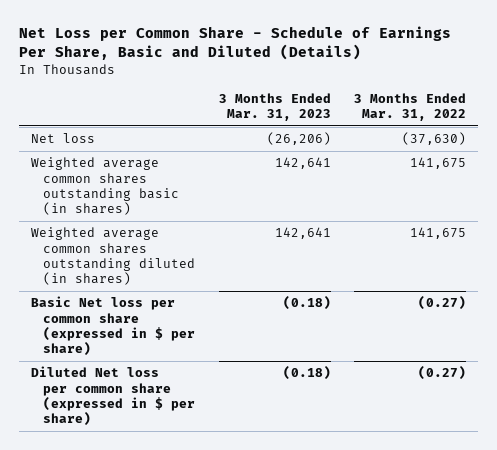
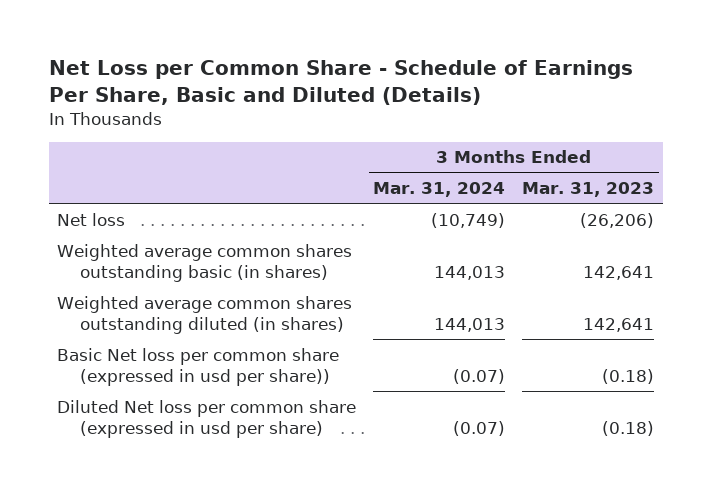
[354,92,467,122] 3 Months Ended Mar. 31, 2022 -> none
none -> [373,182,506,198] Mar. 31, 2024
[30,296,196,357] Basic Net loss per common share (expressed in $ per share) -> [57,347,340,386] Basic Net loss per common share (expressed in usd per share))
[30,366,196,427] Diluted Net loss per common share (expressed in $ per share) -> [57,399,357,438] Diluted Net loss per common share (expressed in usd per share)

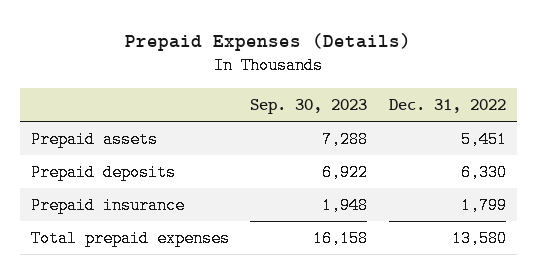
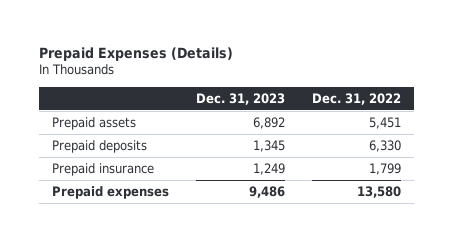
[250,98,368,114] Sep. 30, 2023 -> none
none -> [196,92,286,105] Dec. 31, 2023
[30,229,230,247] Total prepaid expenses -> [52,186,170,200] Prepaid expenses

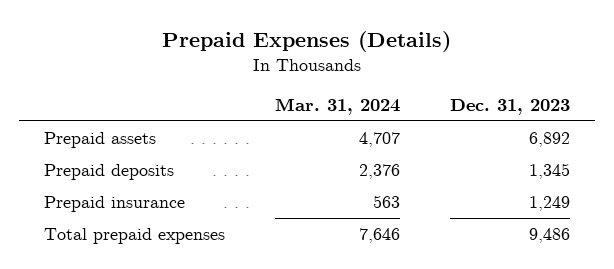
[312,92,402,105] Dec. 31, 2022 -> none
none -> [275,98,401,116] Mar. 31, 2024
[52,186,170,200] Prepaid expenses -> [44,228,226,245] Total prepaid expenses

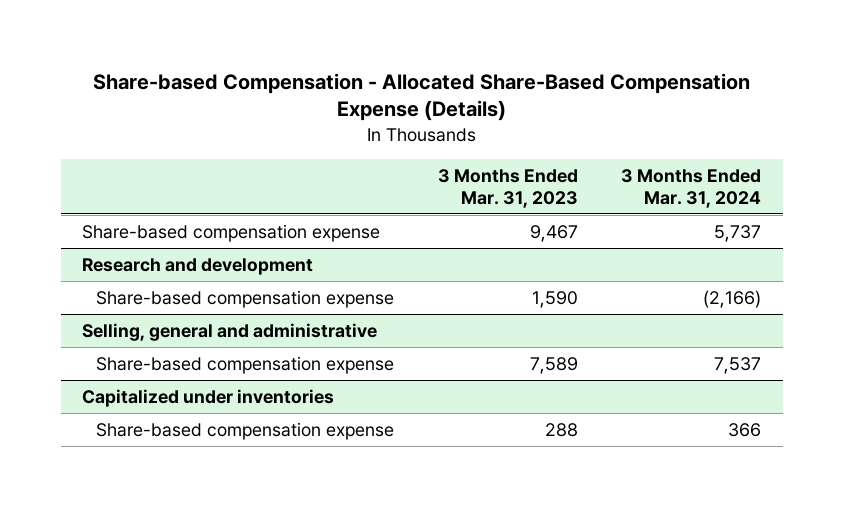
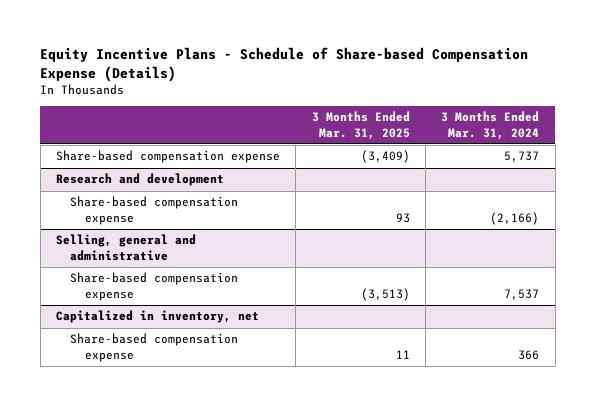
[92,72,750,122] Share-based Compensation - Allocated Share-Based Compensation Expense (Details) -> [40,46,529,82] Equity Incentive Plans - Schedule of Share-based Compensation Expense (Details)
[437,168,578,208] 3 Months Ended Mar. 31, 2023 -> none
none -> [311,111,410,140] 3 Months Ended Mar. 31, 2025
[82,388,335,407] Capitalized under inventories -> [55,310,259,324] Capitalized in inventory, net

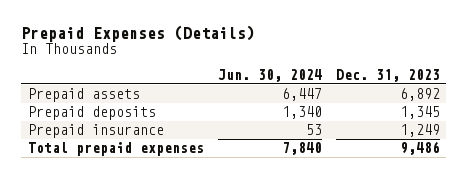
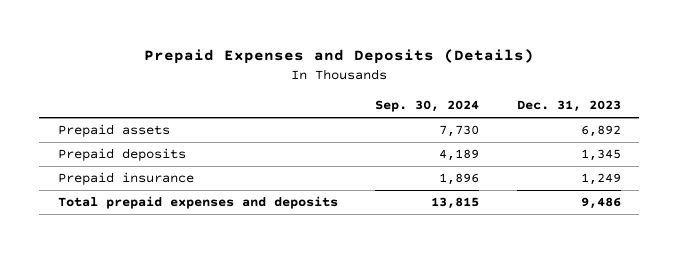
[21,24,256,42] Prepaid Expenses (Details) -> [144,49,535,65] Prepaid Expenses and Deposits (Details)
[217,68,322,82] Jun. 30, 2024 -> none
none -> [375,100,480,113] Sep. 30, 2024
[28,142,205,157] Total prepaid expenses -> [57,196,338,210] Total prepaid expenses and deposits

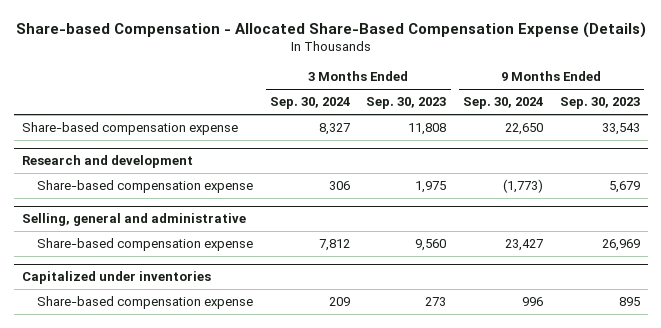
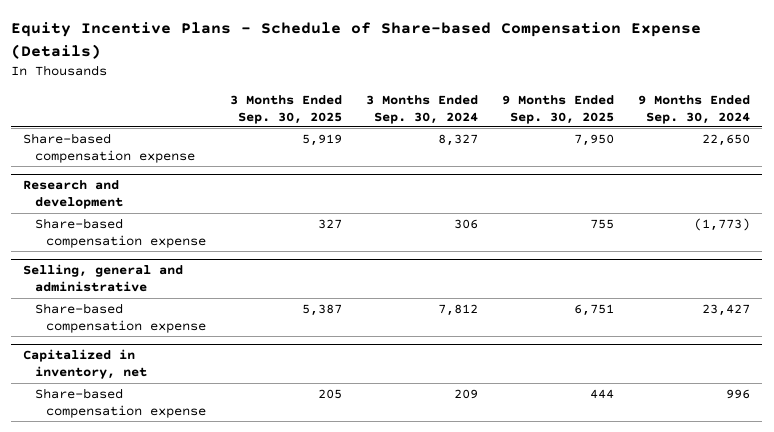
[15,21,646,38] Share-based Compensation - Allocated Share-Based Compensation Expense (Details) -> [11,22,702,59] Equity Incentive Plans - Schedule of Share-based Compensation Expense (Details)
[366,97,447,110] Sep. 30, 2023 -> none
[559,97,640,110] Sep. 30, 2023 -> none
none -> [230,94,343,124] 3 Months Ended Sep. 30, 2025
none -> [502,94,615,124] 9 Months Ended Sep. 30, 2025
[21,271,211,285] Capitalized under inventories -> [23,349,147,380] Capitalized in inventory, net

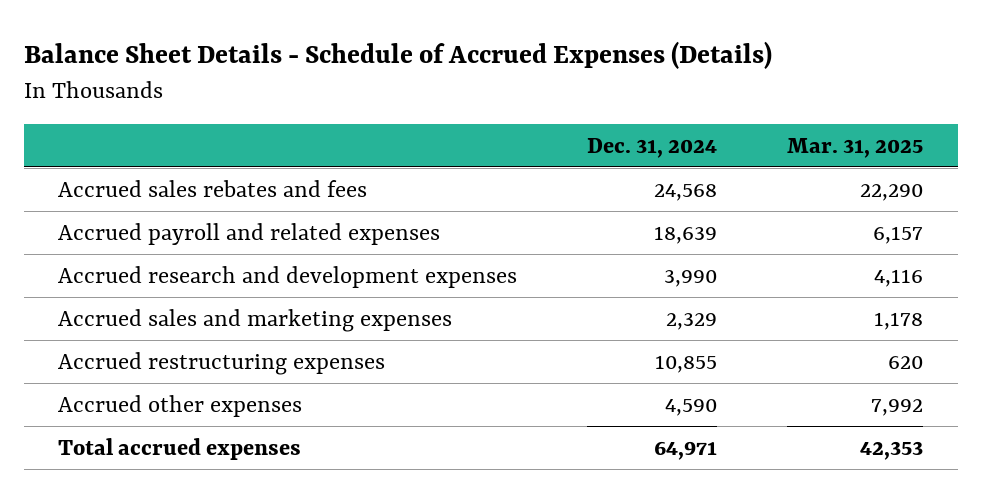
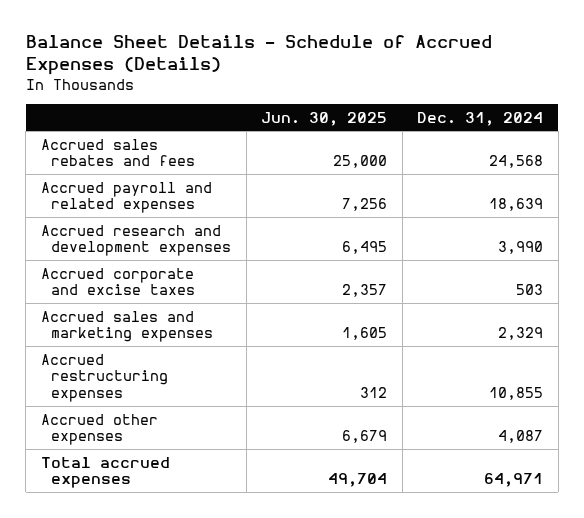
[786,137,923,158] Mar. 31, 2025 -> none
none -> [261,111,388,126] Jun. 30, 2025
none -> [40,267,196,296] Accrued corporate and excise taxes
[665,398,718,416] 4,590 -> [498,430,544,444] 4,087

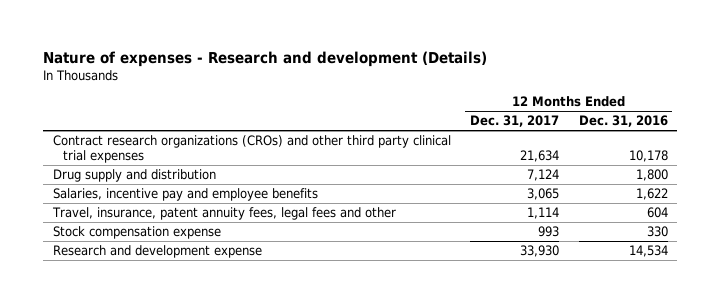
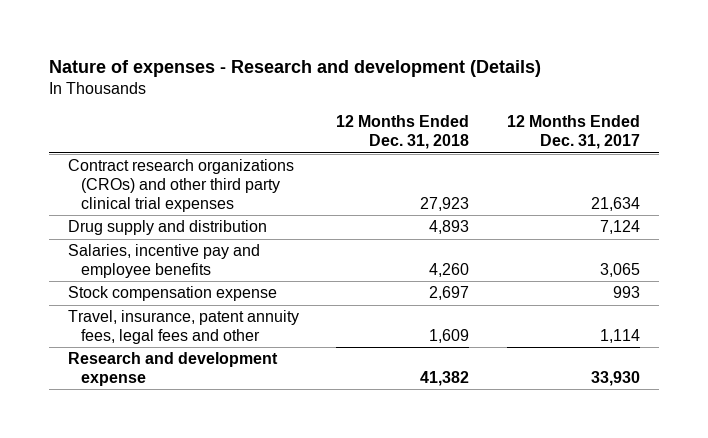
[578,115,668,128] Dec. 31, 2016 -> none
none -> [336,115,470,150] 12 Months Ended Dec. 31, 2018
[52,206,397,220] Travel, insurance, patent annuity fees, legal fees and other -> [67,310,299,345] Travel, insurance, patent annuity fees, legal fees and other

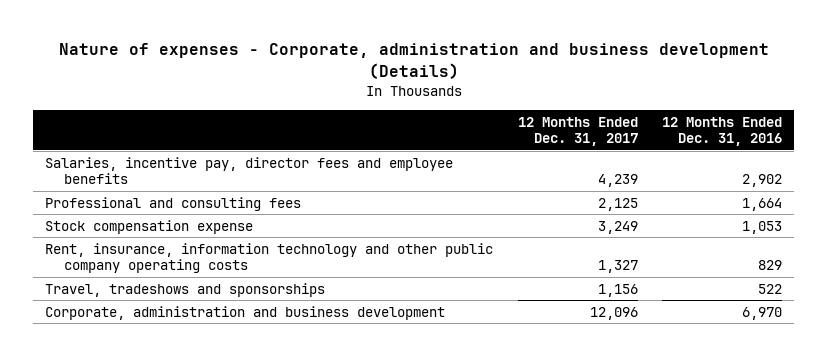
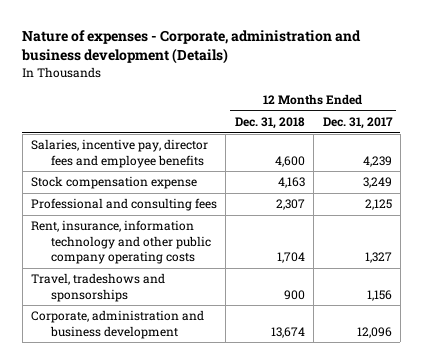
[662,116,783,147] 12 Months Ended Dec. 31, 2016 -> none
none -> [234,117,305,130] Dec. 31, 2018
[45,196,302,211] Professional and consulting fees -> [31,198,218,212] Professional and consulting fees

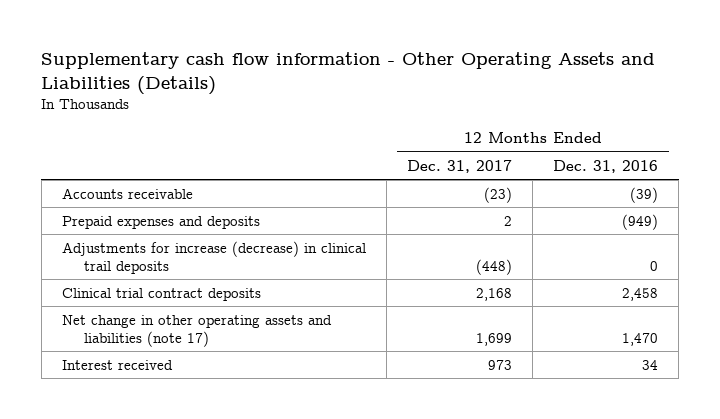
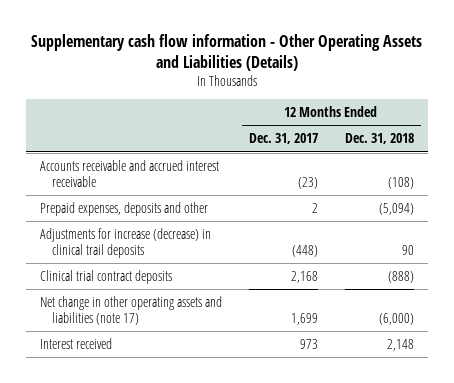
[553,159,659,173] Dec. 31, 2016 -> none
none -> [345,133,415,145] Dec. 31, 2018
[61,187,193,199] Accounts receivable -> [39,159,219,187] Accounts receivable and accrued interest receivable
[61,215,260,229] Prepaid expenses and deposits -> [39,201,208,216] Prepaid expenses, deposits and other

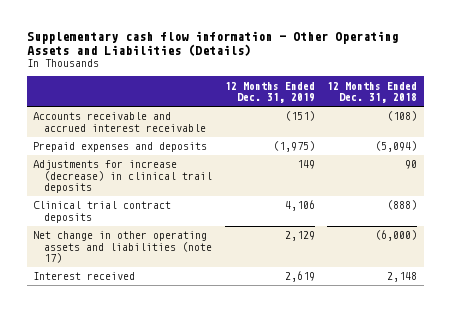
[248,133,318,145] Dec. 31, 2017 -> none
none -> [224,81,315,104] 12 Months Ended Dec. 31, 2019
[39,201,208,216] Prepaid expenses, deposits and other -> [32,142,207,153] Prepaid expenses and deposits

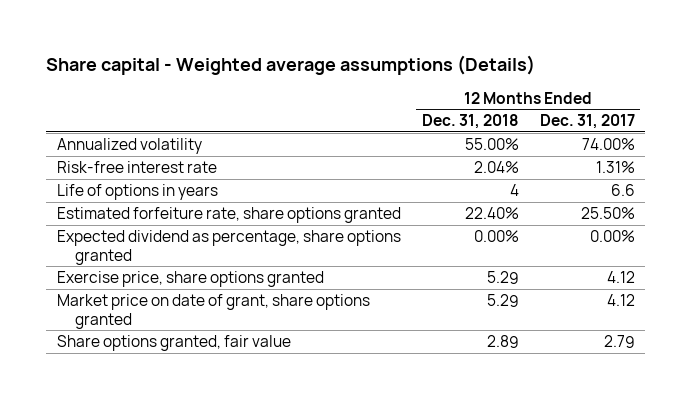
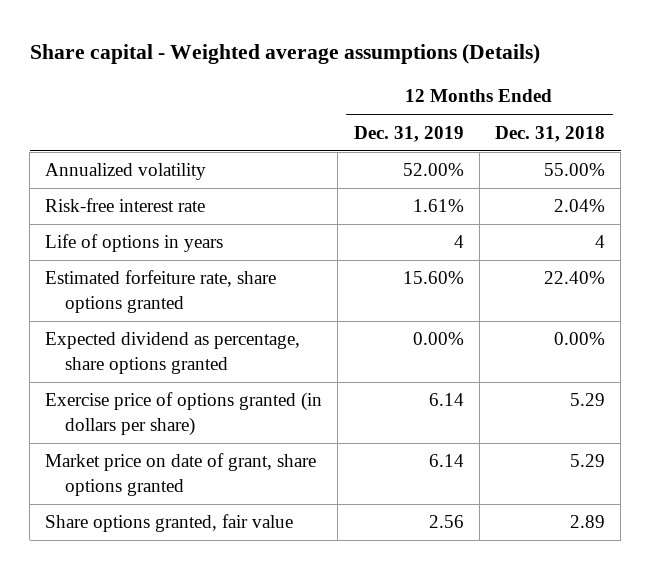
[539,114,635,130] Dec. 31, 2017 -> none
none -> [353,125,464,142] Dec. 31, 2019
[56,271,324,288] Exercise price, share options granted -> [45,392,323,436] Exercise price of options granted (in dollars per share)

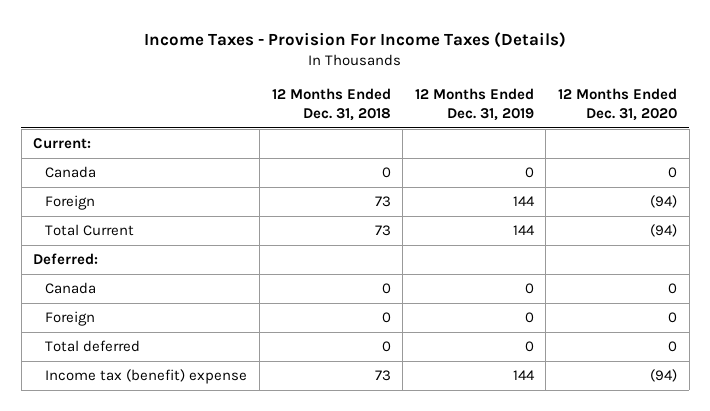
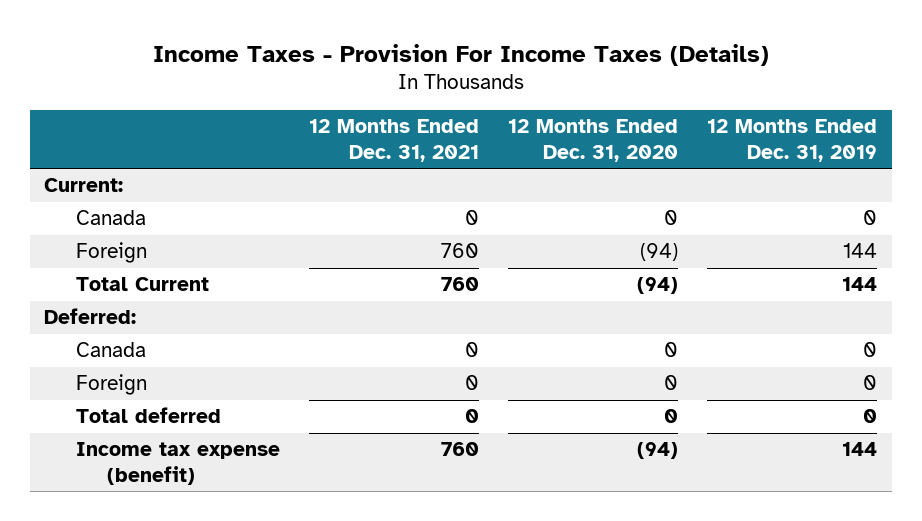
[271,88,391,121] 12 Months Ended Dec. 31, 2018 -> none
none -> [308,119,479,162] 12 Months Ended Dec. 31, 2021
[45,369,248,385] Income tax (benefit) expense -> [75,442,280,485] Income tax expense (benefit)

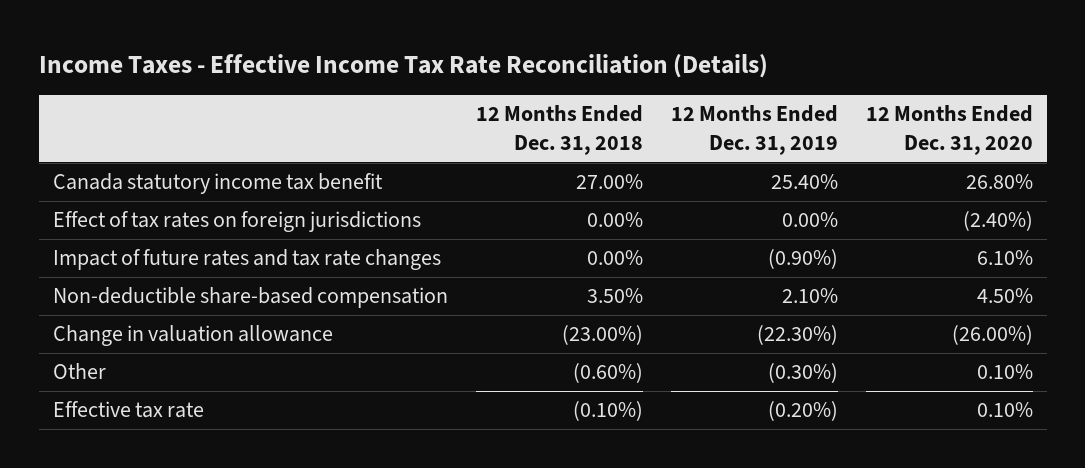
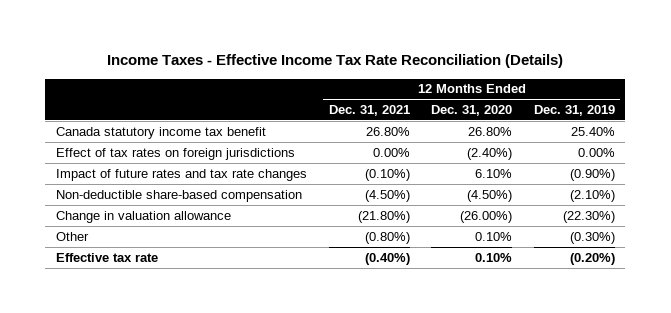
[475,105,643,156] 12 Months Ended Dec. 31, 2018 -> none
none -> [328,105,410,117] Dec. 31, 2021
[781,288,838,304] 2.10% -> [569,189,615,202] (2.10%)
[976,288,1033,304] 4.50% -> [467,189,513,202] (4.50%)

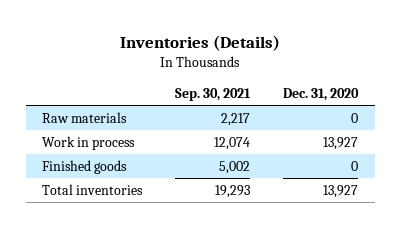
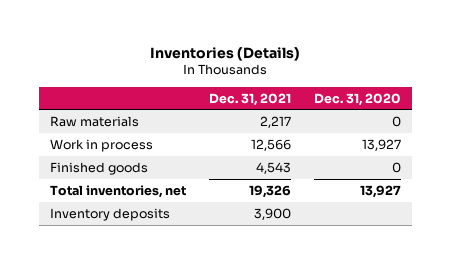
[175,88,252,102] Sep. 30, 2021 -> none
none -> [208,92,291,106] Dec. 31, 2021
[42,184,144,196] Total inventories -> [49,184,186,198] Total inventories, net
none -> [49,207,170,221] Inventory deposits

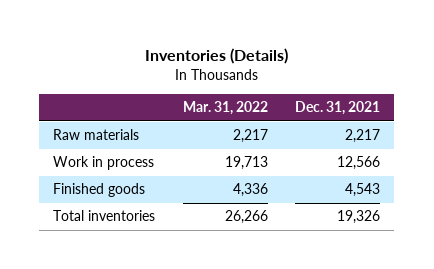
[313,92,401,106] Dec. 31, 2020 -> none
none -> [182,101,268,116] Mar. 31, 2022
[49,207,170,221] Inventory deposits -> none
[49,184,186,198] Total inventories, net -> [53,210,156,222] Total inventories

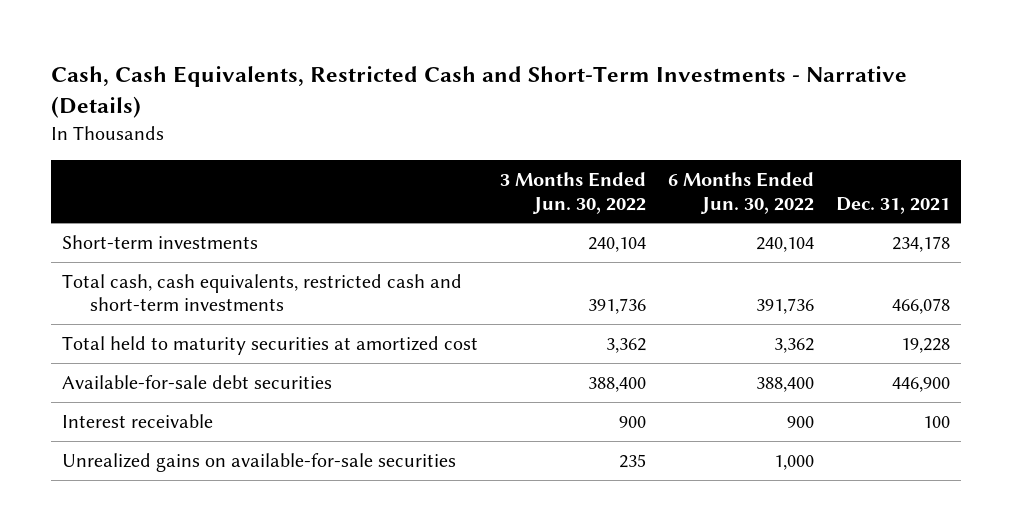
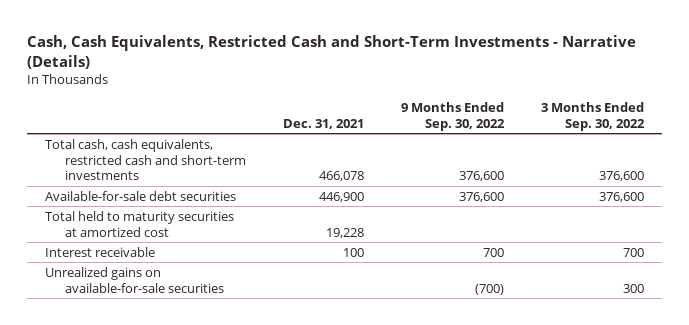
[499,172,646,214] 3 Months Ended Jun. 30, 2022 -> none
[668,172,815,214] 6 Months Ended Jun. 30, 2022 -> none
none -> [401,102,506,131] 9 Months Ended Sep. 30, 2022
none -> [540,102,645,131] 3 Months Ended Sep. 30, 2022
[61,234,258,249] Short-term investments -> none
[61,335,478,355] Total held to maturity securities at amortized cost -> [45,210,235,237] Total held to maturity securities at amortized cost

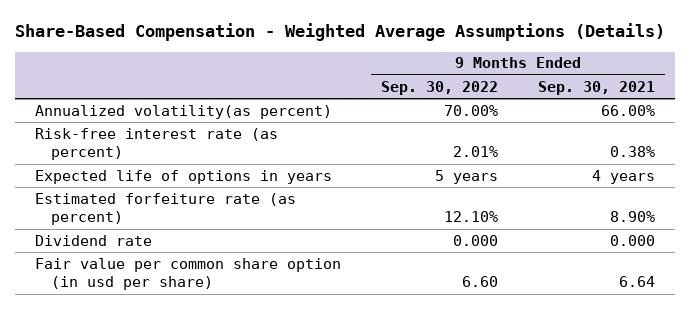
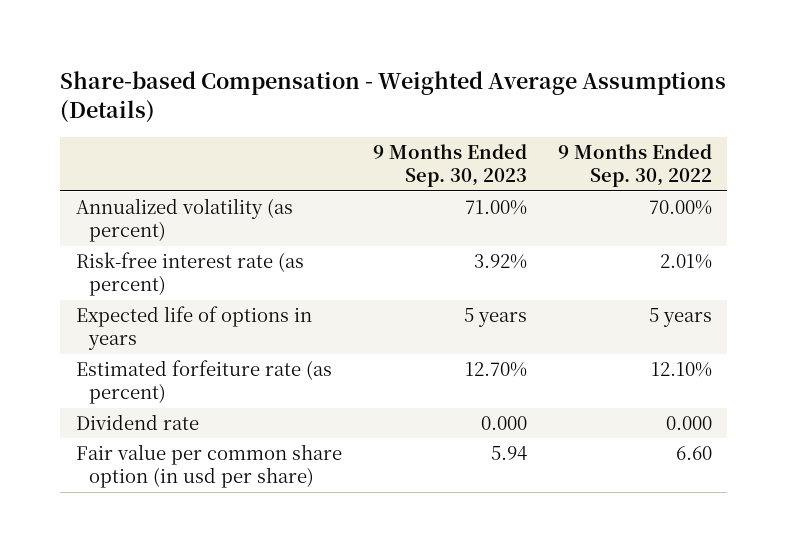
[14,23,665,42] Share-Based Compensation - Weighted Average Assumptions (Details) -> [60,71,727,124] Share-based Compensation - Weighted Average Assumptions (Details)
[537,80,655,95] Sep. 30, 2021 -> none
none -> [372,143,527,188] 9 Months Ended Sep. 30, 2023
[34,104,332,119] Annualized volatility(as percent) -> [75,198,293,243] Annualized volatility (as percent)

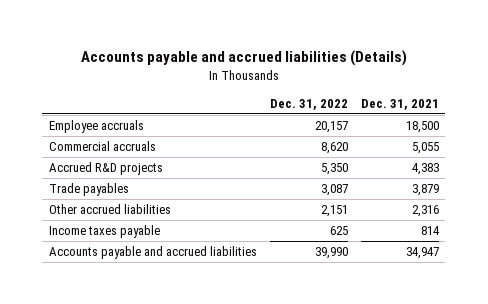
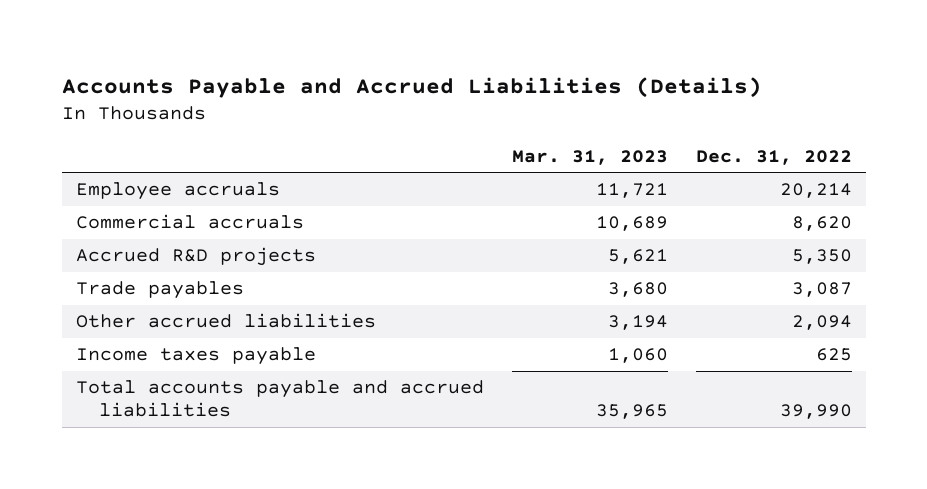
[80,50,407,67] Accounts payable and accrued liabilities (Details) -> [61,76,762,98] Accounts Payable and Accrued Liabilities (Details)
[360,98,439,110] Dec. 31, 2021 -> none
none -> [511,149,668,165] Mar. 31, 2023
[314,121,348,134] 20,157 -> [779,183,852,199] 20,214
[320,205,348,218] 2,151 -> [791,315,852,331] 2,094
[48,246,257,260] Accounts payable and accrued liabilities -> [75,380,484,418] Total accounts payable and accrued liabilities

